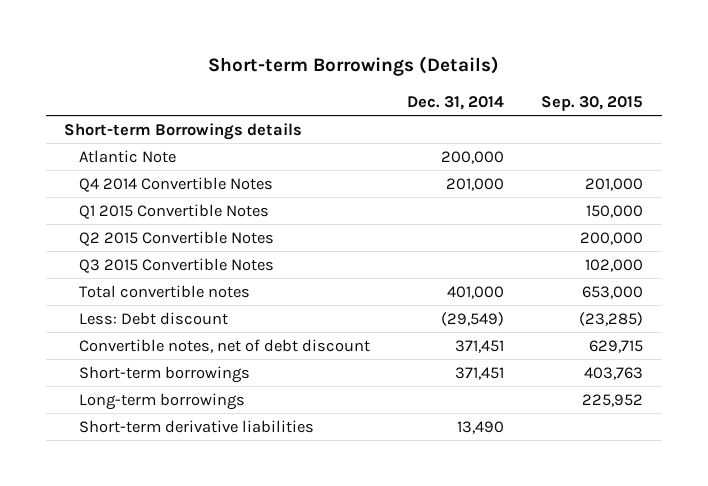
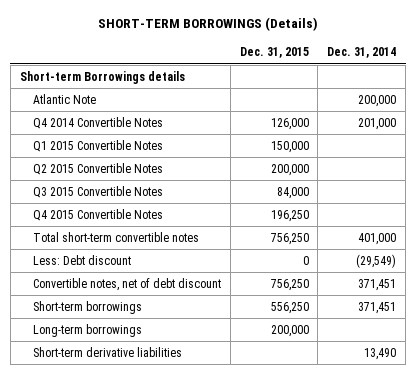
[207,56,499,77] Short-term Borrowings (Details) -> [97,17,318,32] SHORT-TERM BORROWINGS (Details)
[541,95,644,111] Sep. 30, 2015 -> none
none -> [239,47,309,59] Dec. 31, 2015
none -> [32,208,163,221] Q4 2015 Convertible Notes
[78,284,250,298] Total convertible notes -> [32,231,199,242] Total short-term convertible notes

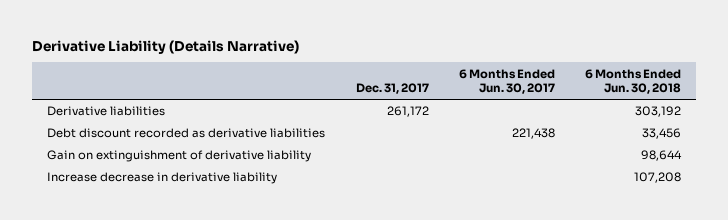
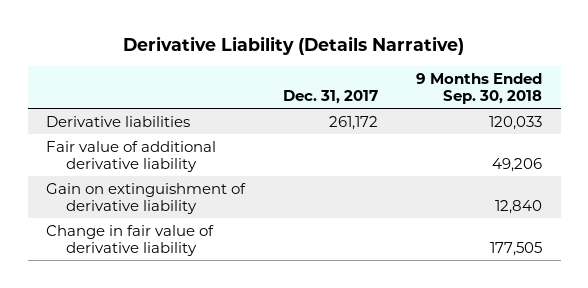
[458,68,555,95] 6 Months Ended Jun. 30, 2017 -> none
[584,68,681,95] 6 Months Ended Jun. 30, 2018 -> none
none -> [415,72,542,105] 9 Months Ended Sep. 30, 2018
[47,128,326,139] Debt discount recorded as derivative liabilities -> none
none -> [46,140,217,173] Fair value of additional derivative liability
[47,172,278,185] Increase decrease in derivative liability -> [46,224,215,257] Change in fair value of derivative liability

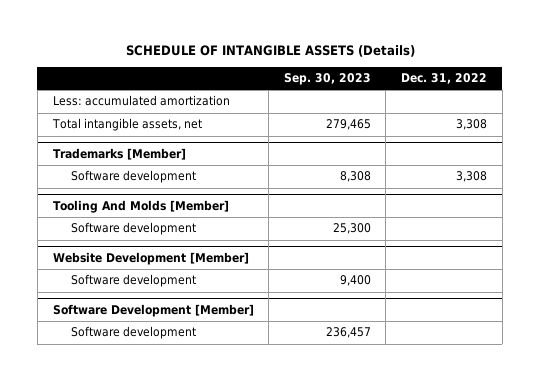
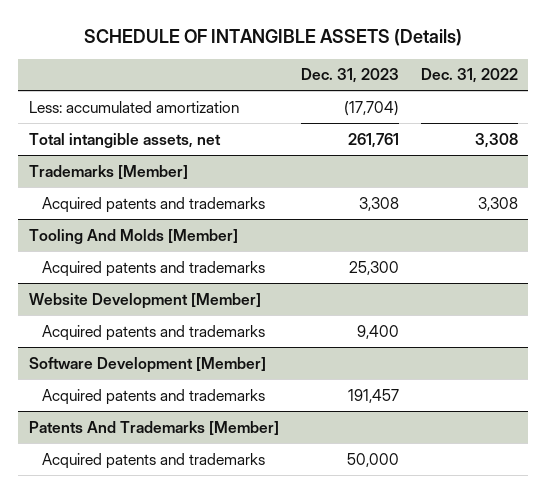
[283,73,371,86] Sep. 30, 2023 -> none
none -> [300,68,399,84] Dec. 31, 2023
[70,170,196,184] Software development -> [41,196,265,213] Acquired patents and trademarks
[70,222,196,236] Software development -> [41,260,265,277] Acquired patents and trademarks
[70,274,196,288] Software development -> [41,324,265,341] Acquired patents and trademarks
[70,326,196,340] Software development -> [41,388,265,405] Acquired patents and trademarks
none -> [29,420,280,435] Patents And Trademarks [Member]
none -> [41,452,265,469] Acquired patents and trademarks

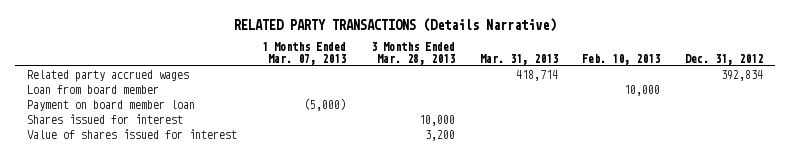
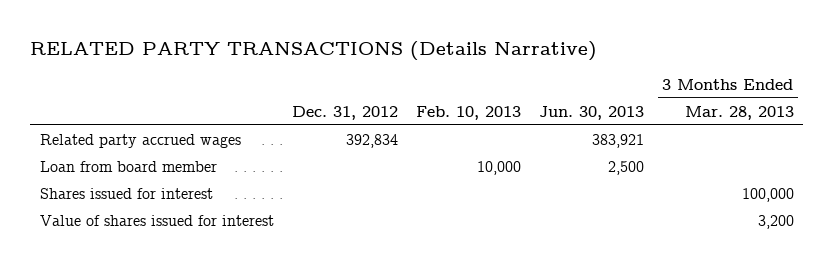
[262,41,347,65] 1 Months Ended Mar. 07, 2013 -> none
[479,53,558,65] Mar. 31, 2013 -> none
none -> [539,105,645,120] Jun. 30, 2013
[27,99,196,111] Payment on board member loan -> none
[418,114,455,126] 10,000 -> [741,187,794,202] 100,000

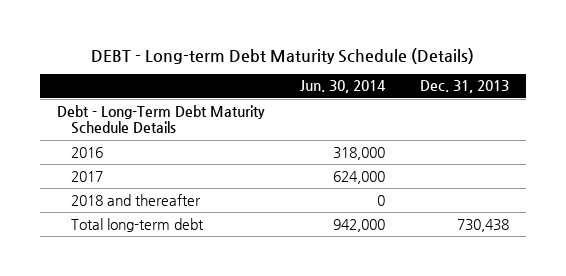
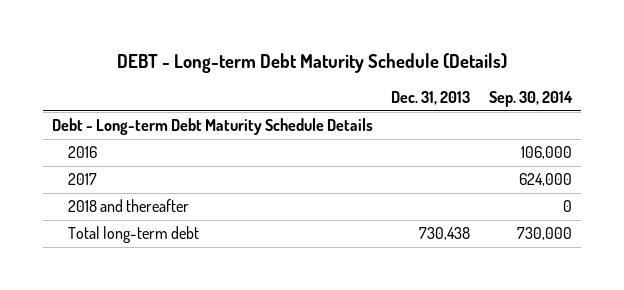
[300,80,387,94] Jun. 30, 2014 -> none
none -> [488,90,573,107] Sep. 30, 2014
[57,104,266,135] Debt - Long-Term Debt Maturity Schedule Details -> [51,118,373,136] Debt - Long-term Debt Maturity Schedule Details

